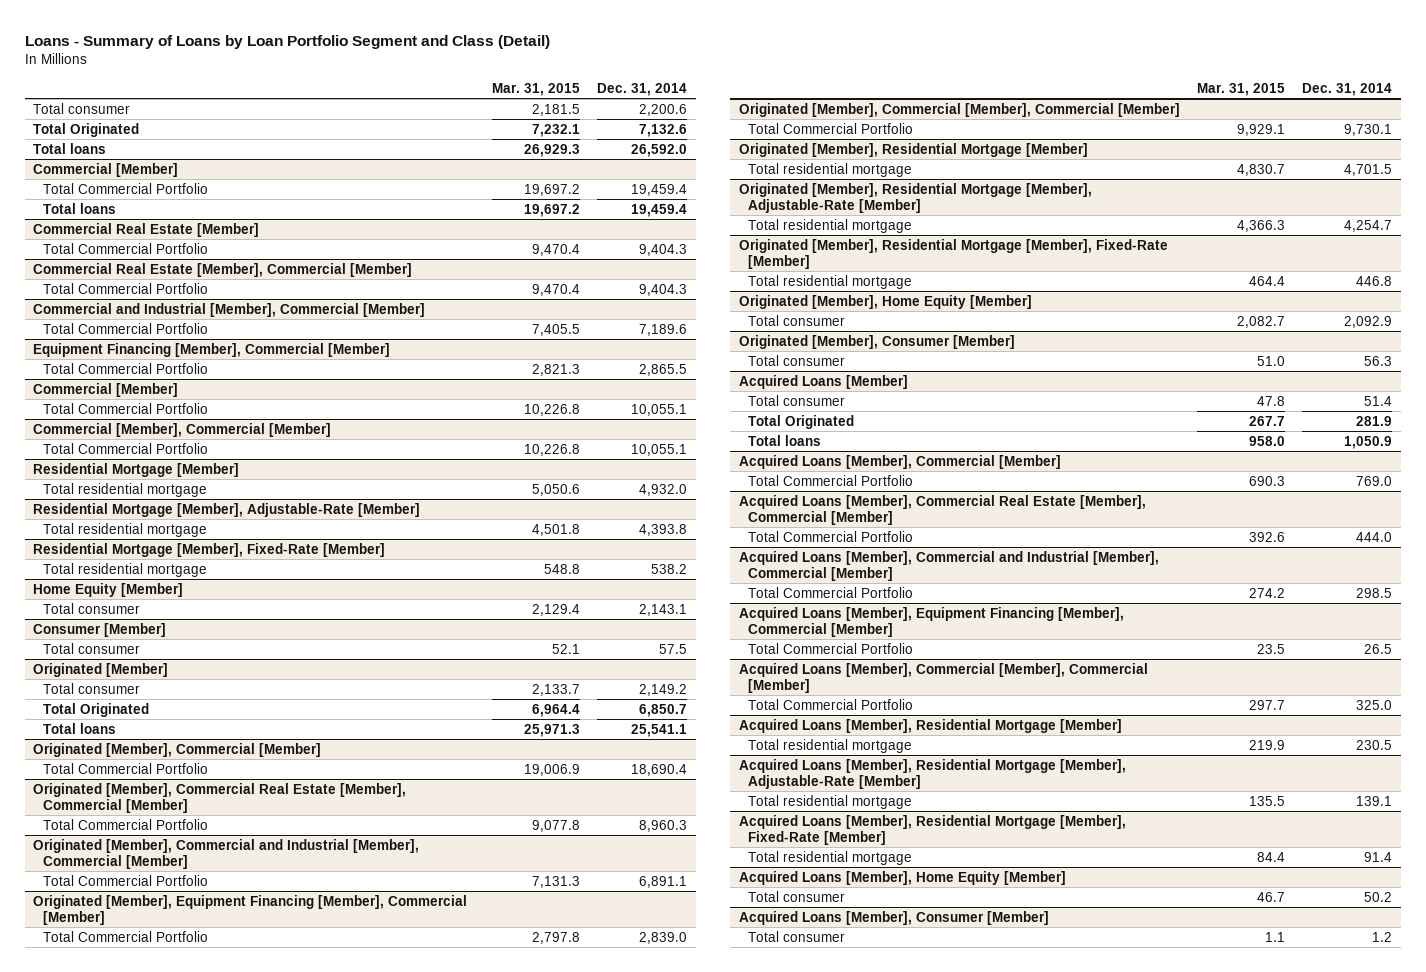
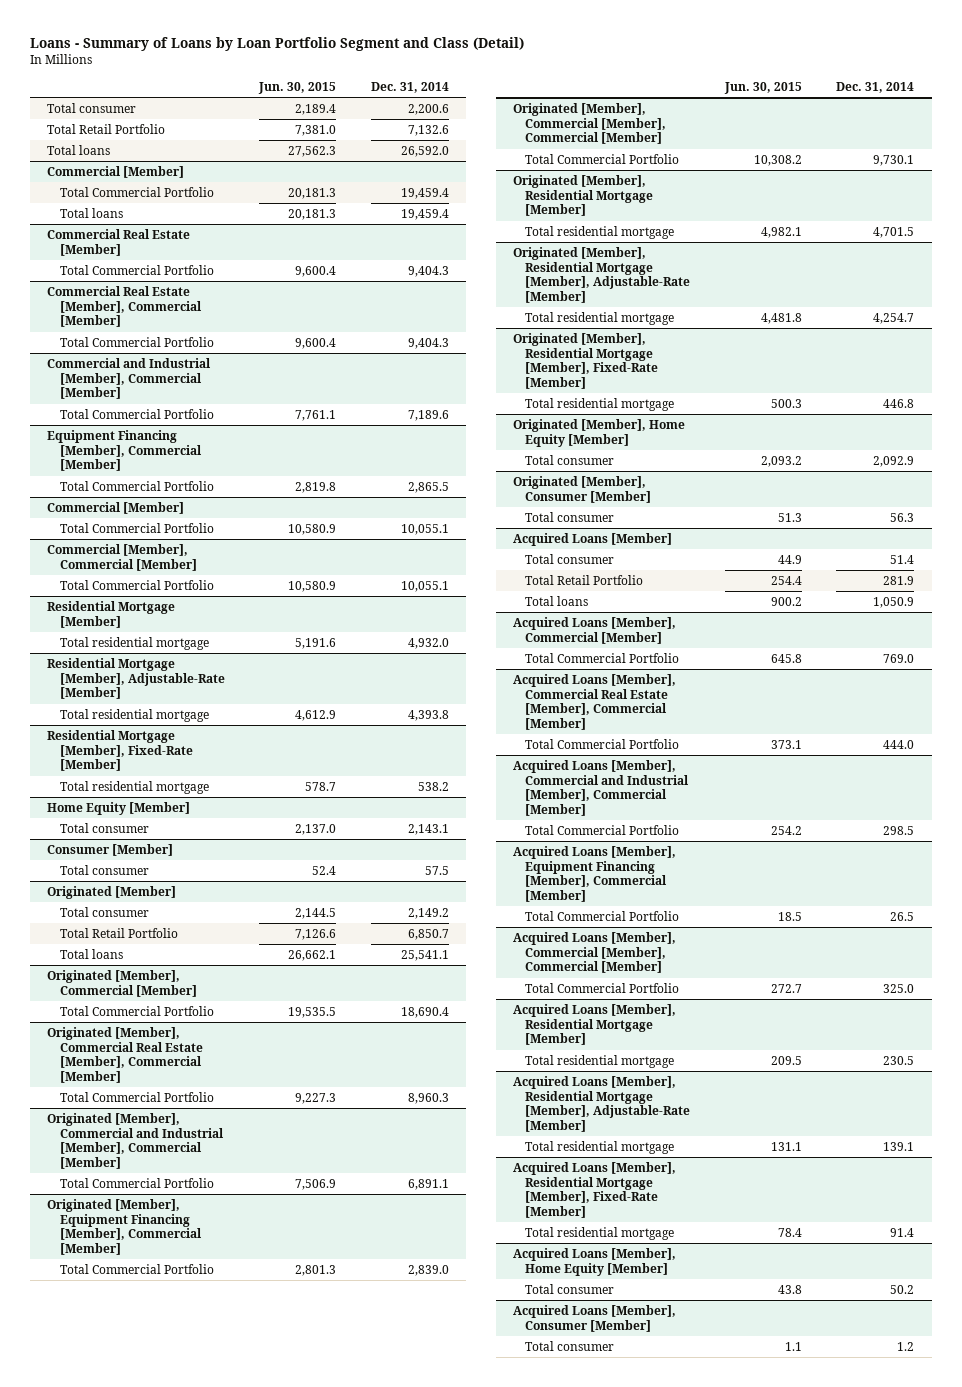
[491,82,580,96] Mar. 31, 2015 -> none
none -> [258,82,337,95] Jun. 30, 2015
[33,122,140,137] Total Originated -> [47,123,166,134] Total Retail Portfolio
[42,702,149,717] Total Originated -> [59,927,178,938] Total Retail Portfolio
[748,414,855,429] Total Originated -> [525,574,644,585] Total Retail Portfolio

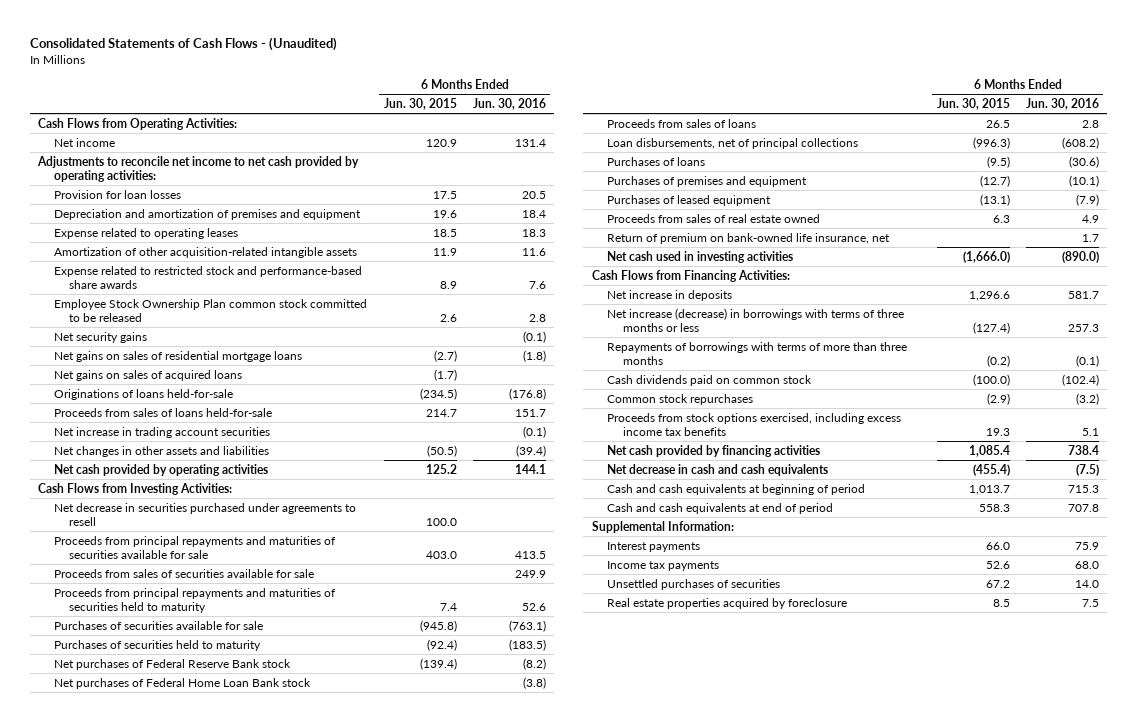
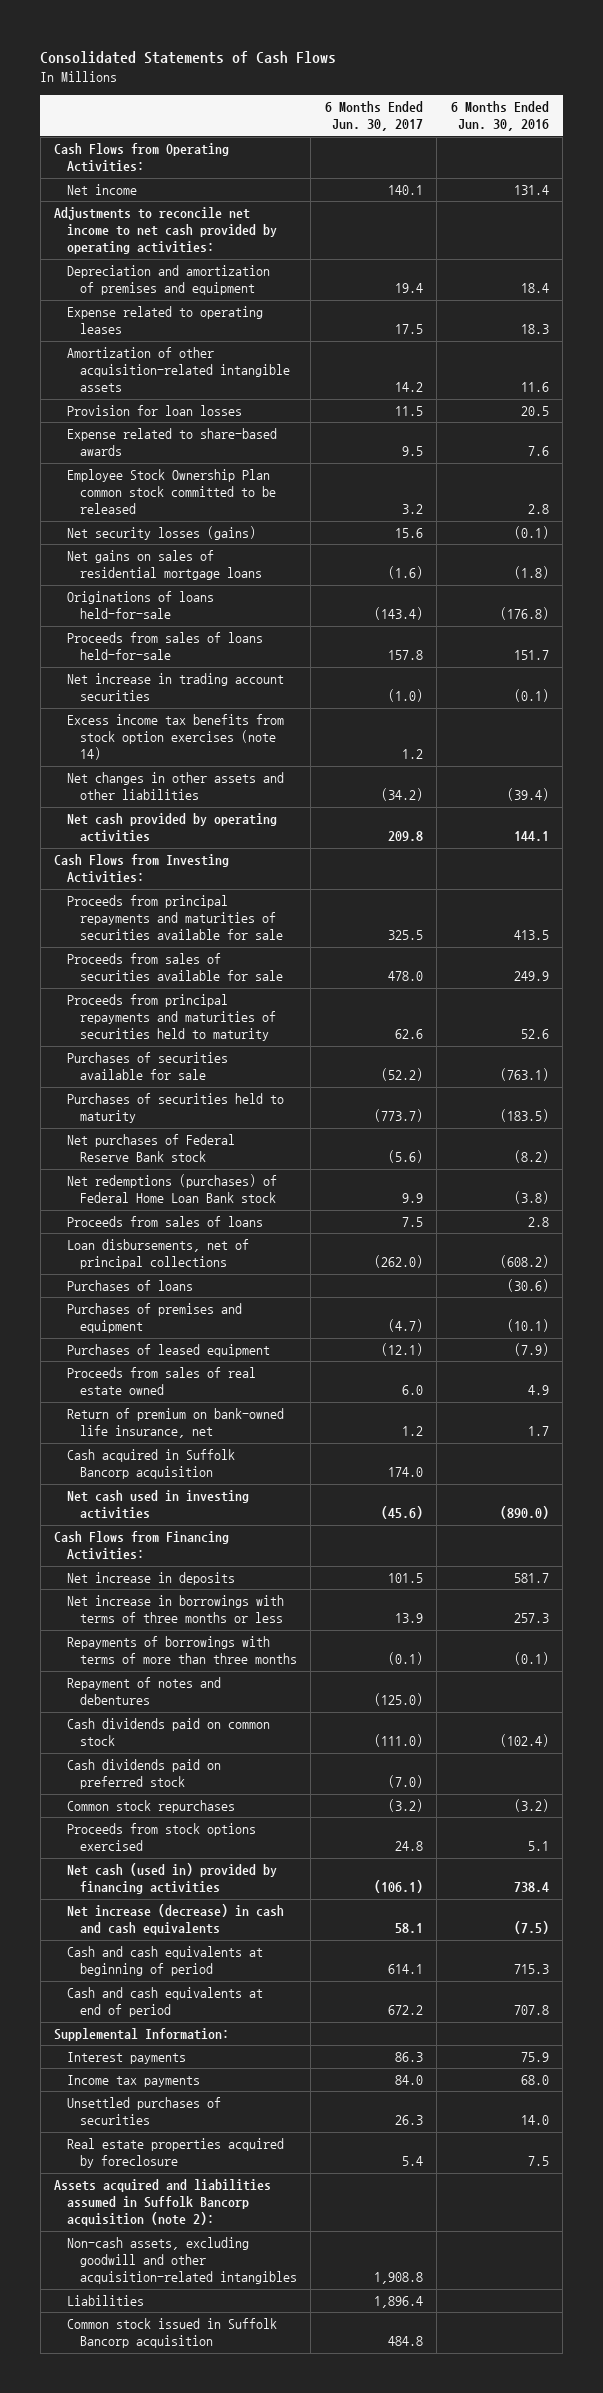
[30,37,338,52] Consolidated Statements of Cash Flows - (Unaudited) -> [40,51,337,65] Consolidated Statements of Cash Flows
[383,97,457,110] Jun. 30, 2015 -> none
none -> [324,101,423,132] 6 Months Ended Jun. 30, 2017
[53,189,181,199] Provision for loan losses -> [67,405,243,417] Provision for loan losses
[53,265,362,289] Expense related to restricted stock and performance-based share awards -> [67,428,278,457] Expense related to share-based awards
[53,331,147,343] Net security gains -> [67,526,257,541] Net security losses (gains)
[53,369,242,381] Net gains on sales of acquired loans -> none
none -> [67,714,285,761] Excess income tax benefits from stock option exercises (note 14)
[53,445,269,457] Net changes in other assets and liabilities -> [67,772,285,801] Net changes in other assets and other liabilities
[53,502,356,526] Net decrease in securities purchased under agreements to resell -> none
[53,677,311,689] Net purchases of Federal Home Loan Bank stock -> [67,1174,278,1204] Net redemptions (purchases) of Federal Home Loan Bank stock
none -> [67,1449,236,1480] Cash acquired in Suffolk Bancorp acquisition
[607,307,905,332] Net increase (decrease) in borrowings with terms of three months or less -> [67,1595,285,1624] Net increase in borrowings with terms of three months or less
none -> [67,1677,222,1706] Repayment of notes and debentures
none -> [67,1759,222,1790] Cash dividends paid on preferred stock
[607,412,902,436] Proceeds from stock options exercised, including excess income tax benefits -> [67,1823,257,1852] Proceeds from stock options exercised
[607,444,821,457] Net cash provided by financing activities -> [67,1863,278,1895] Net cash (used in) provided by financing activities
[607,463,829,476] Net decrease in cash and cash equivalents -> [67,1904,285,1936] Net increase (decrease) in cash and cash equivalents
none -> [54,2179,272,2227] Assets acquired and liabilities assumed in Suffolk Bancorp acquisition (note 2):
none -> [67,2237,297,2285] Non-cash assets, excluding goodwill and other acquisition-related intangibles
none -> [67,2295,145,2307] Liabilities
none -> [67,2318,278,2349] Common stock issued in Suffolk Bancorp acquisition

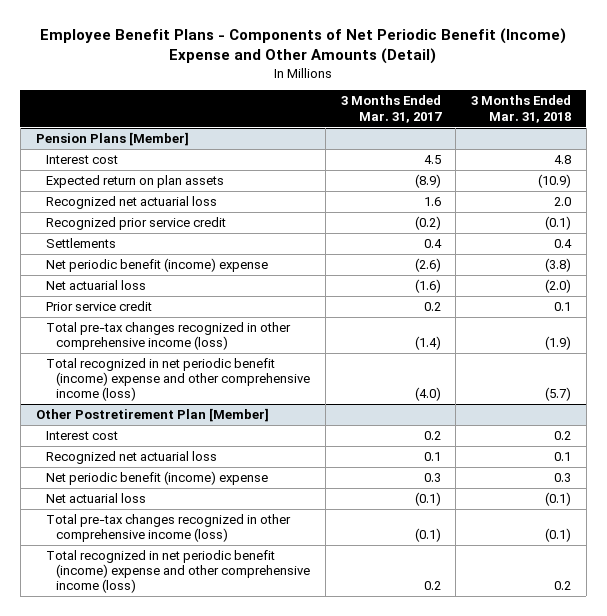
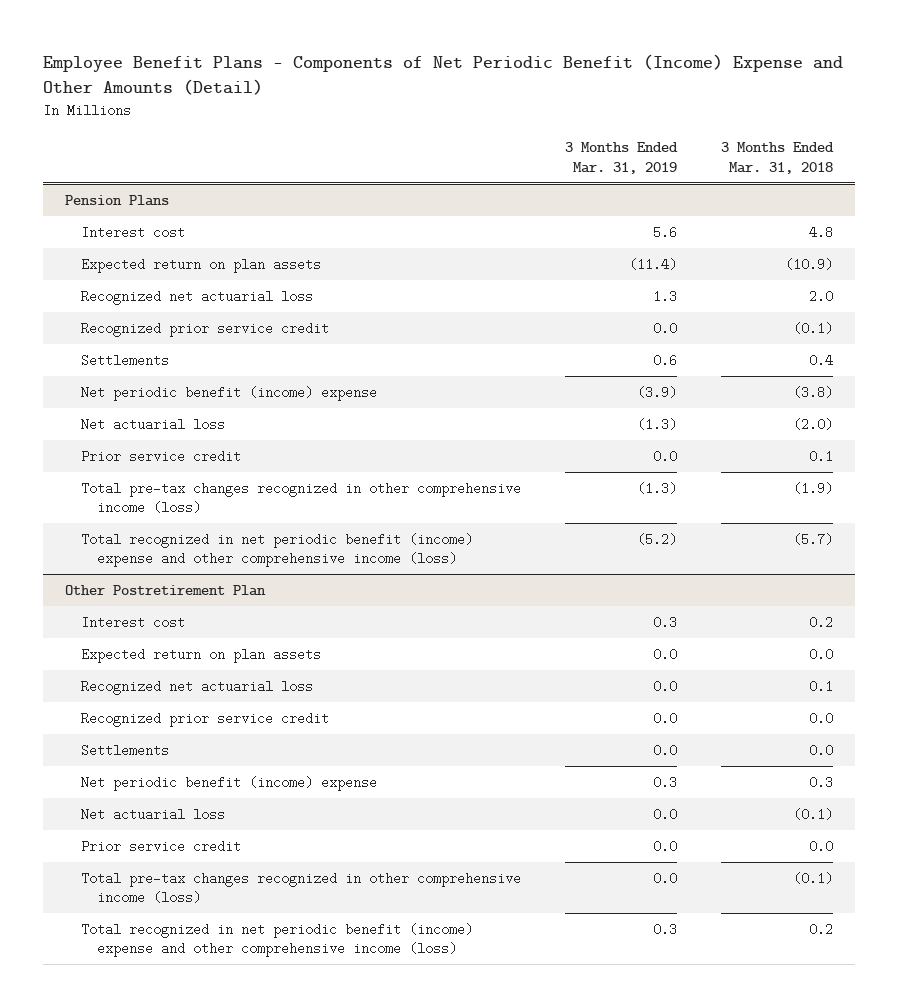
[340,95,442,123] 3 Months Ended Mar. 31, 2017 -> none
none -> [565,142,679,174] 3 Months Ended Mar. 31, 2019
[35,132,189,147] Pension Plans [Member] -> [65,194,170,206] Pension Plans
[35,408,269,423] Other Postretirement Plan [Member] -> [65,584,267,596] Other Postretirement Plan
none -> [80,647,321,663] Expected return on plan assets
none -> [80,711,329,727] Recognized prior service credit
none -> [80,743,169,757] Settlements
none -> [80,839,241,853] Prior service credit

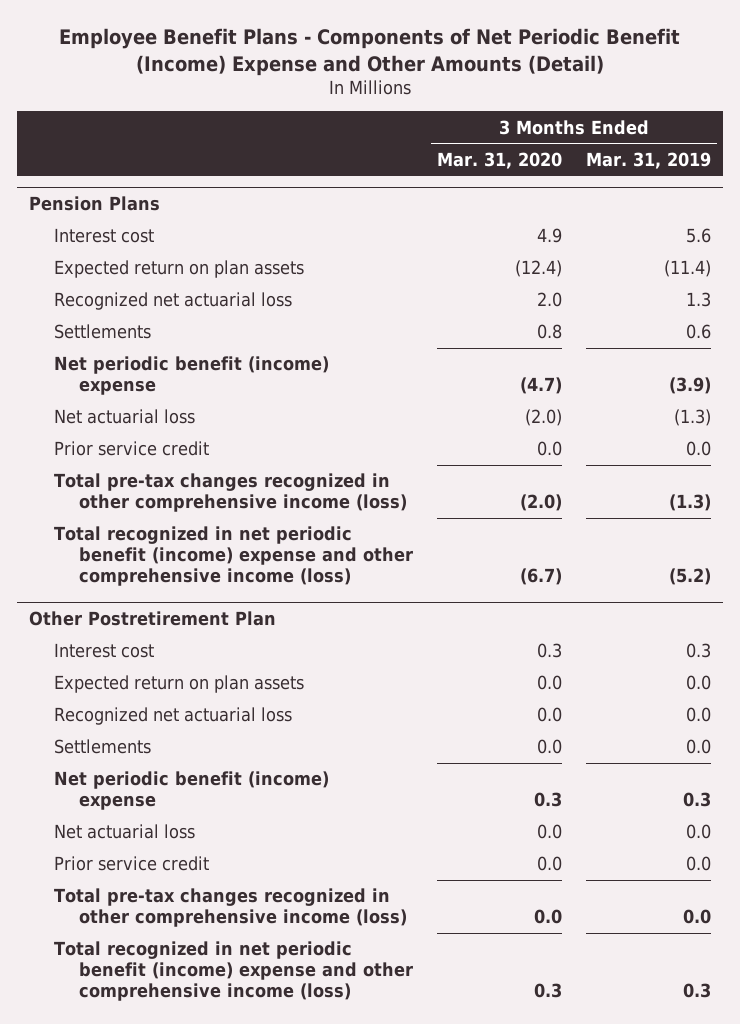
[721,142,835,174] 3 Months Ended Mar. 31, 2018 -> none
none -> [436,152,562,170] Mar. 31, 2020
[80,321,329,337] Recognized prior service credit -> none
[80,711,329,727] Recognized prior service credit -> none

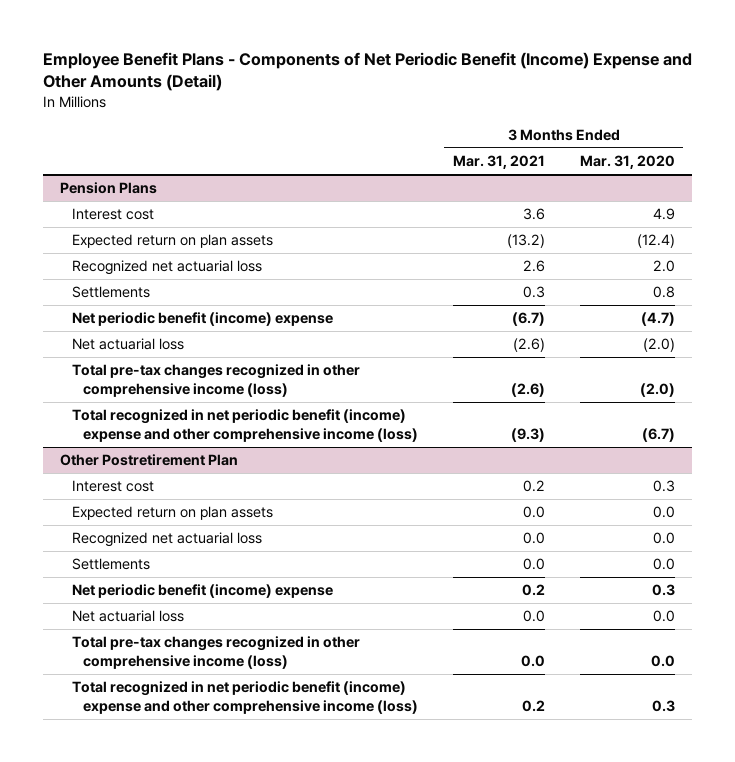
[586,152,712,170] Mar. 31, 2019 -> none
none -> [452,155,545,170] Mar. 31, 2021
[53,441,209,457] Prior service credit -> none
[53,856,209,872] Prior service credit -> none

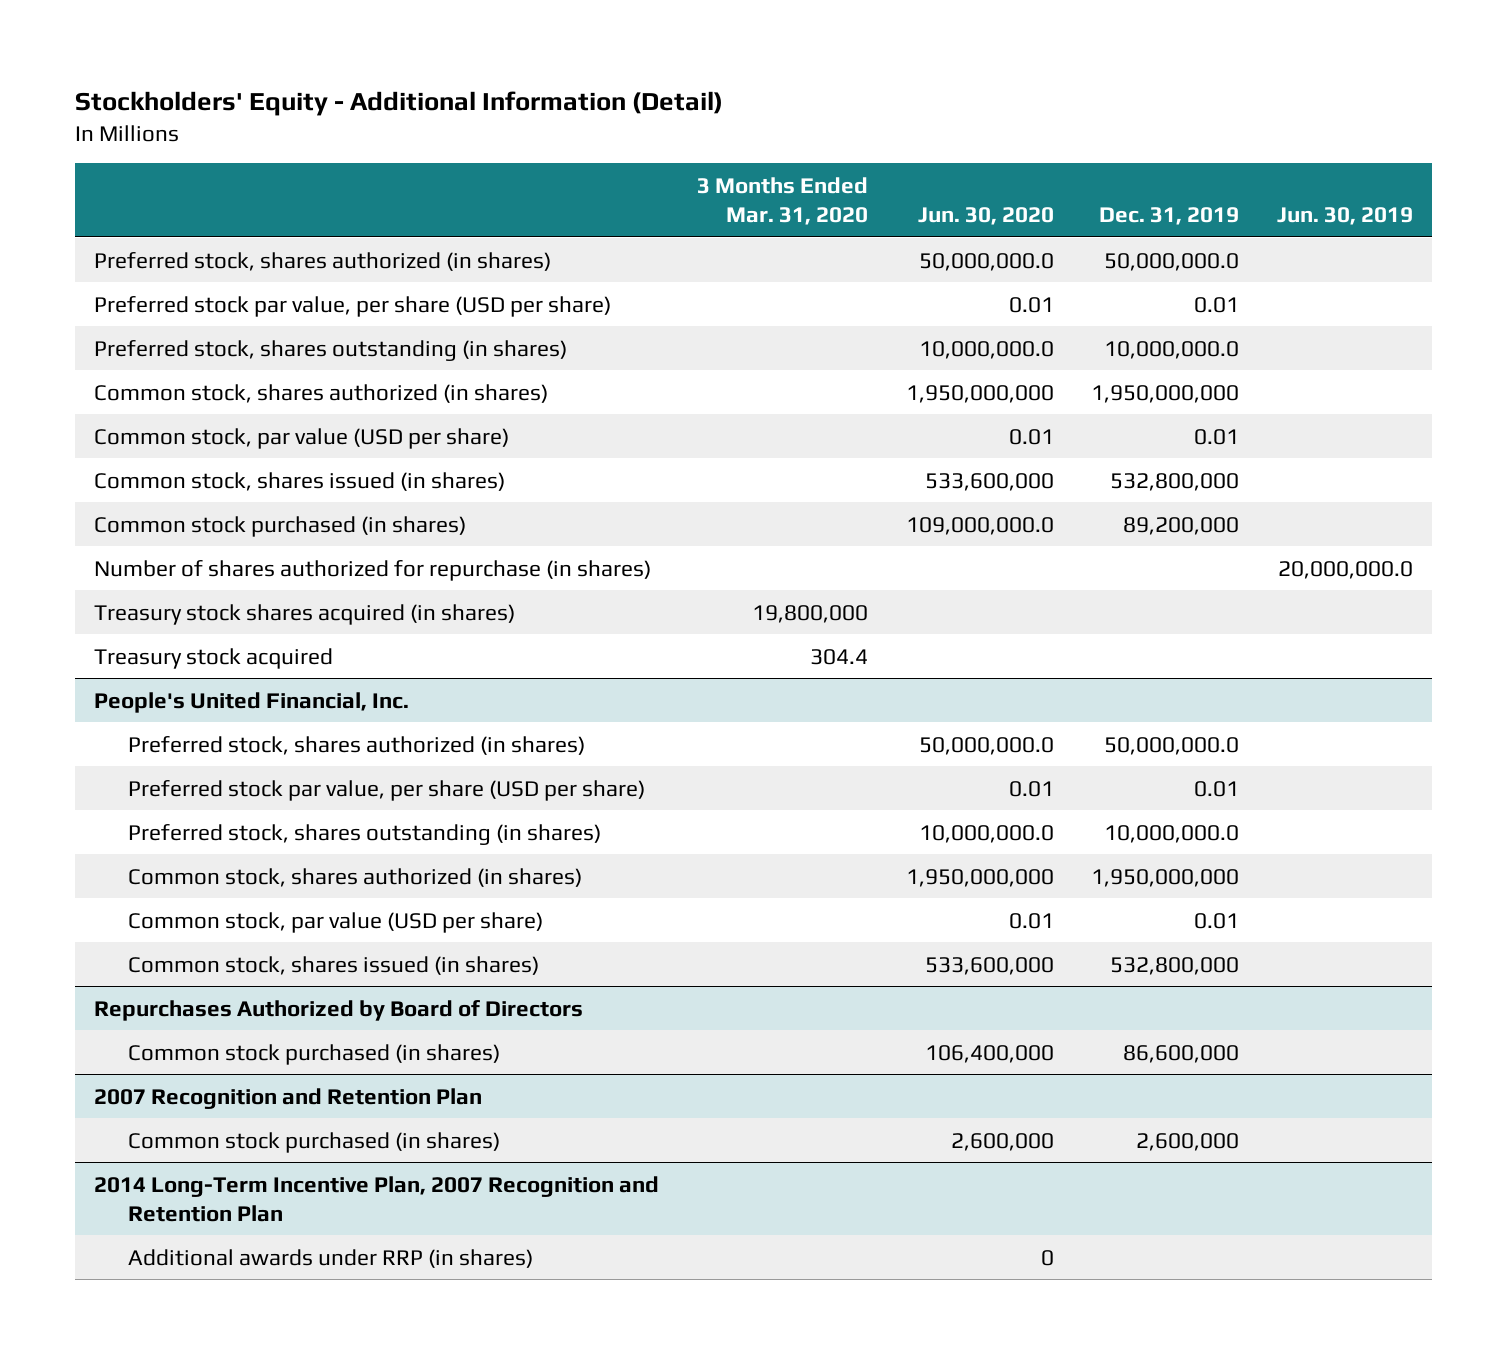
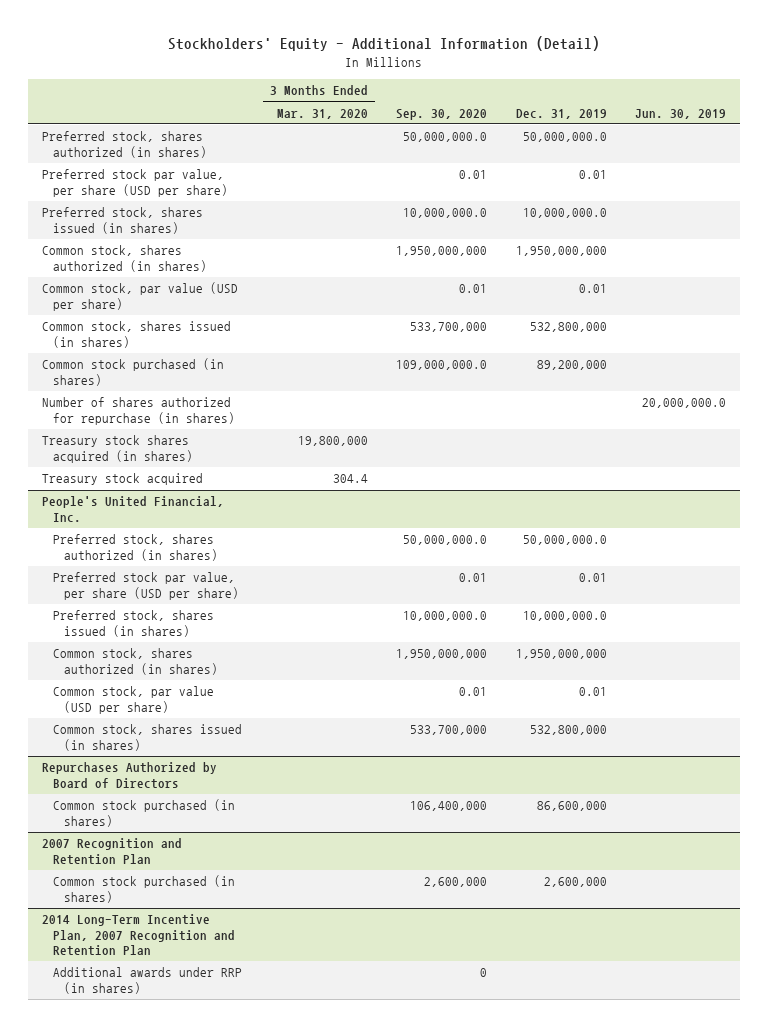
[917,207,1054,226] Jun. 30, 2020 -> none
none -> [396,108,488,120] Sep. 30, 2020
[93,339,567,361] Preferred stock, shares outstanding (in shares) -> [41,207,203,234] Preferred stock, shares issued (in shares)
[128,823,602,845] Preferred stock, shares outstanding (in shares) -> [52,610,214,637] Preferred stock, shares issued (in shares)

